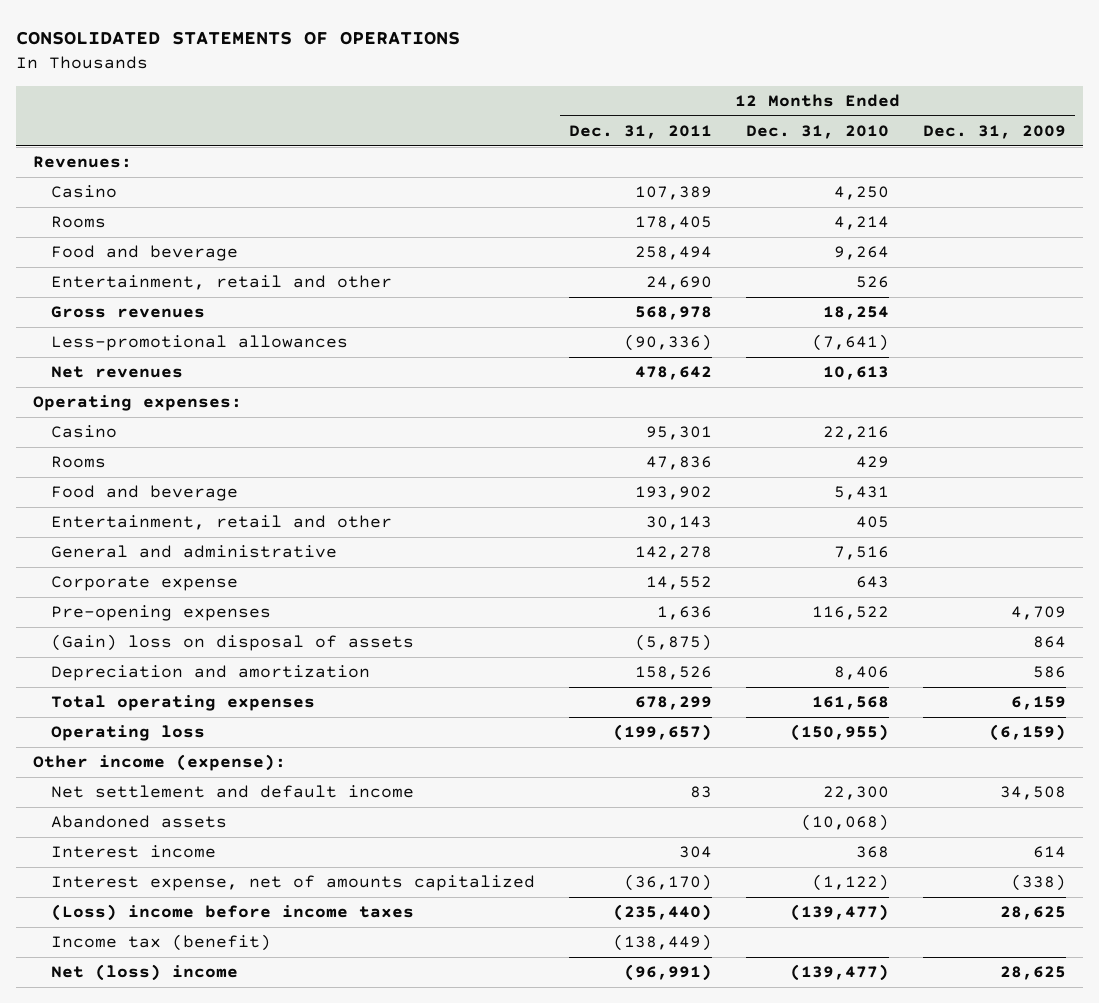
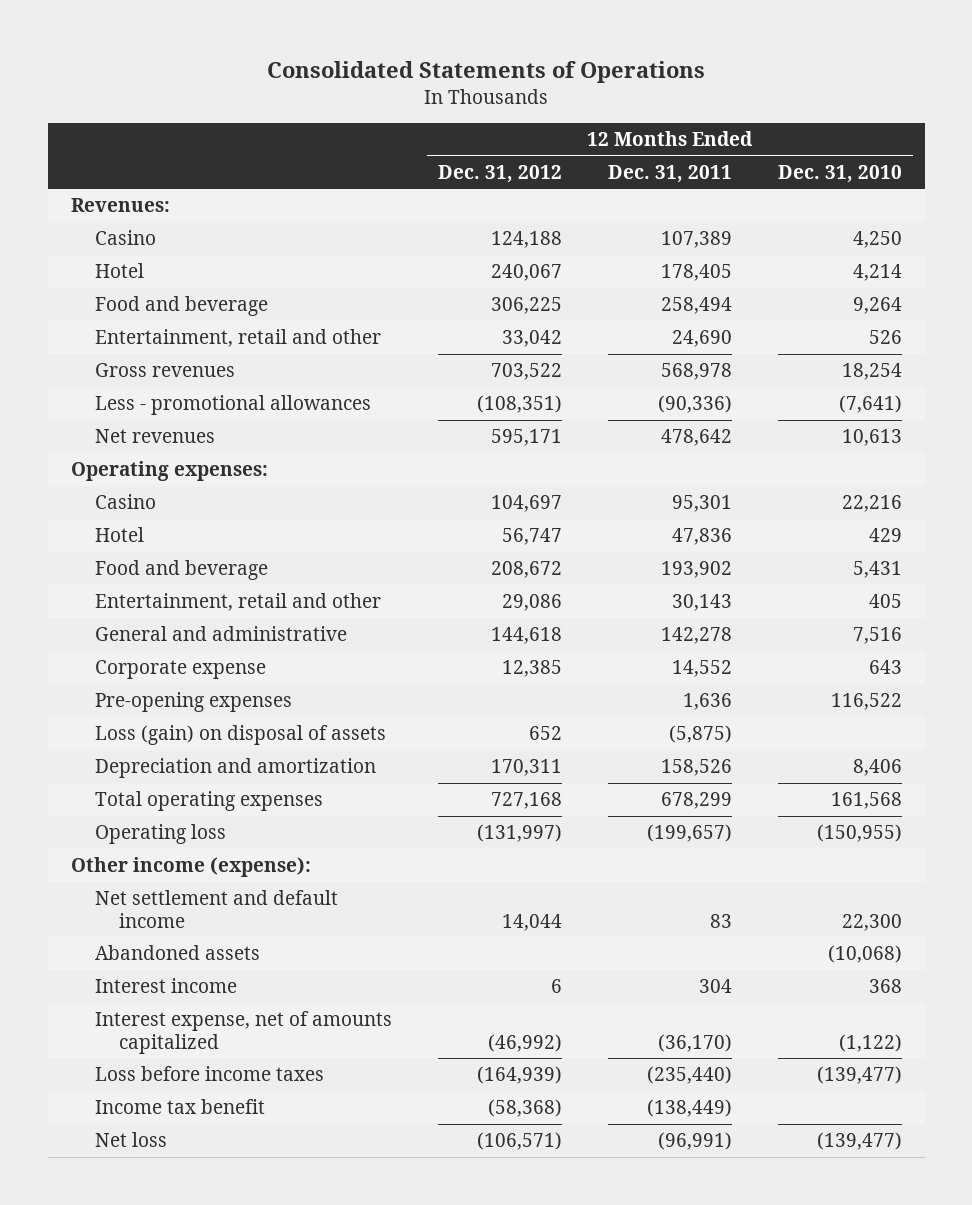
[15,30,460,45] CONSOLIDATED STATEMENTS OF OPERATIONS -> [267,60,706,83] Consolidated Statements of Operations
[923,124,1067,139] Dec. 31, 2009 -> none
none -> [437,164,562,183] Dec. 31, 2012
[50,216,106,229] Rooms -> [95,263,145,279] Hotel
[50,335,348,352] Less-promotional allowances -> [95,395,372,416] Less - promotional allowances
[50,456,106,469] Rooms -> [95,527,145,543] Hotel
[50,634,414,652] (Gain) loss on disposal of assets -> [95,725,387,746] Loss (gain) on disposal of assets
[50,904,414,922] (Loss) income before income taxes -> [95,1066,325,1082] Loss before income taxes
[50,934,271,952] Income tax (benefit) -> [95,1099,266,1115] Income tax benefit
[50,964,238,982] Net (loss) income -> [95,1132,168,1148] Net loss

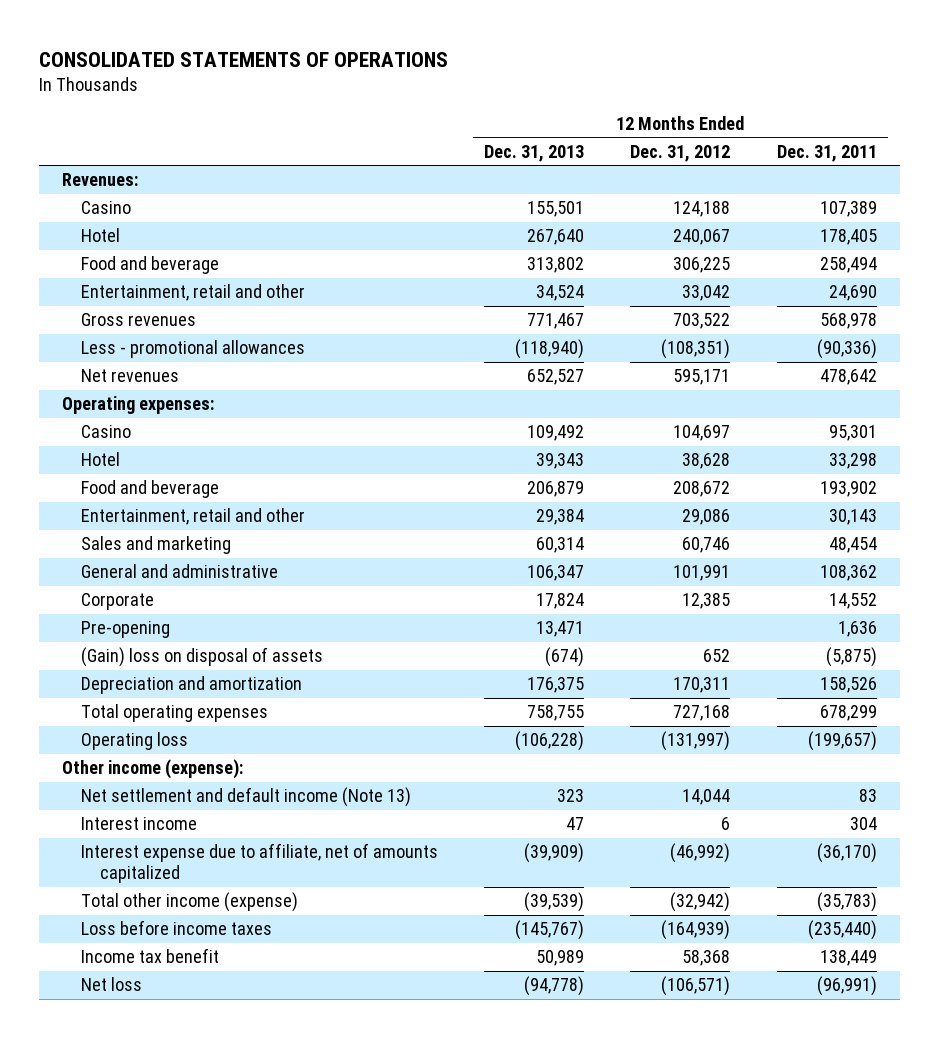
[267,60,706,83] Consolidated Statements of Operations -> [38,51,448,67] CONSOLIDATED STATEMENTS OF OPERATIONS
[777,164,902,183] Dec. 31, 2010 -> none
none -> [484,144,585,162] Dec. 31, 2013
[501,528,562,546] 56,747 -> [682,453,731,470] 38,628
[671,528,732,546] 47,836 -> [828,453,877,470] 33,298
none -> [80,536,231,555] Sales and marketing
[490,627,562,645] 144,618 -> [673,565,731,582] 101,991
[660,627,732,645] 142,278 -> [819,565,877,582] 108,362
[95,660,267,680] Corporate expense -> [80,593,154,611] Corporate
[95,692,293,713] Pre-opening expenses -> [80,621,170,639] Pre-opening
[95,725,387,746] Loss (gain) on disposal of assets -> [80,647,323,668] (Gain) loss on disposal of assets
[95,945,261,961] Abandoned assets -> none
[95,890,339,928] Net settlement and default income -> [80,787,411,808] Net settlement and default income (Note 13)
[95,1011,393,1054] Interest expense, net of amounts capitalized -> [80,843,438,884] Interest expense due to affiliate, net of amounts capitalized
none -> [80,892,298,913] Total other income (expense)
[487,1099,562,1118] (58,368) -> [682,950,731,967] 58,368
[646,1099,732,1118] (138,449) -> [819,950,877,967] 138,449

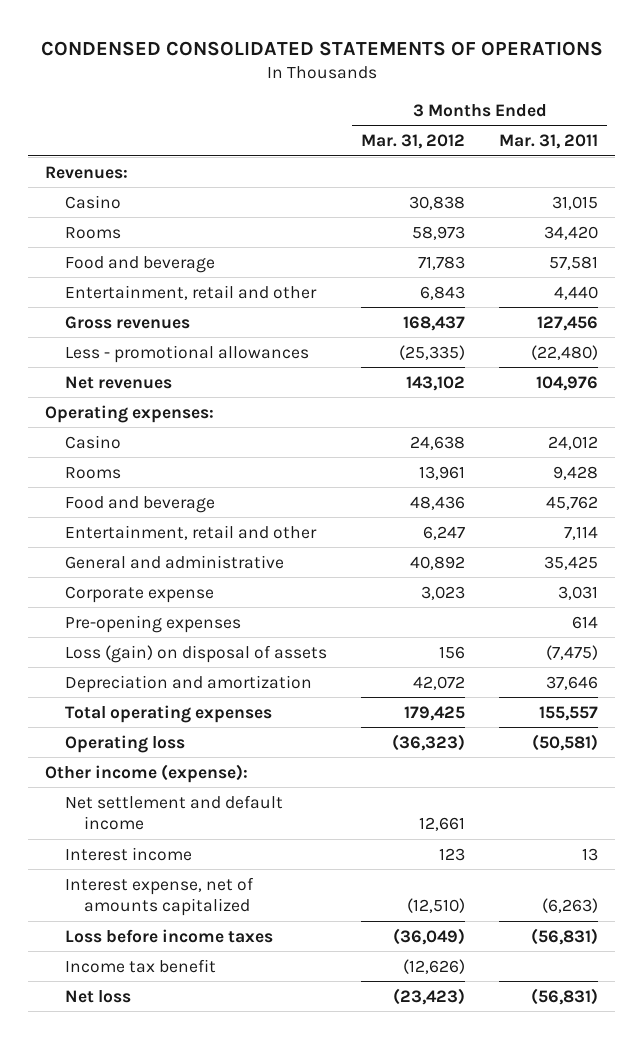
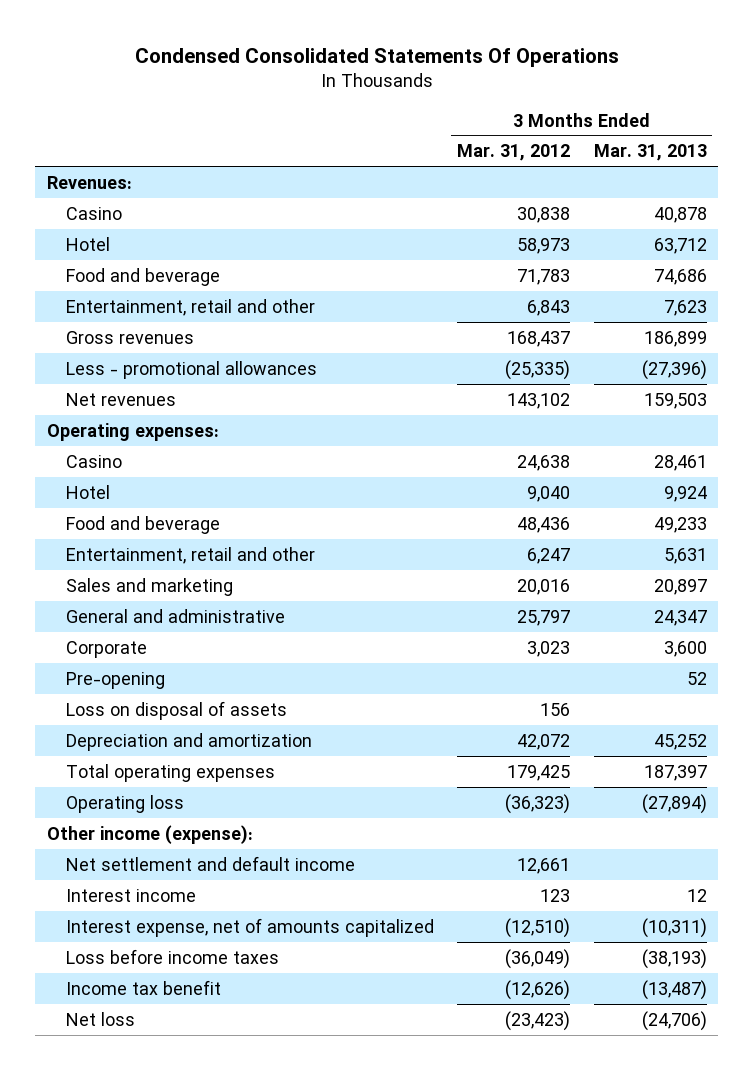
[40,40,603,56] CONDENSED CONSOLIDATED STATEMENTS OF OPERATIONS -> [134,47,619,67] Condensed Consolidated Statements Of Operations
[499,134,599,150] Mar. 31, 2011 -> none
none -> [593,144,707,162] Mar. 31, 2013
[64,226,121,239] Rooms -> [65,236,110,251] Hotel
[64,466,121,479] Rooms -> none
none -> [65,484,110,499] Hotel
none -> [65,577,233,596] Sales and marketing
[409,555,465,570] 40,892 -> [517,609,571,626] 25,797
[64,585,214,603] Corporate expense -> [65,640,147,658] Corporate
[64,614,241,633] Pre-opening expenses -> [65,671,165,689] Pre-opening
[64,644,327,663] Loss (gain) on disposal of assets -> [65,700,287,720] Loss on disposal of assets

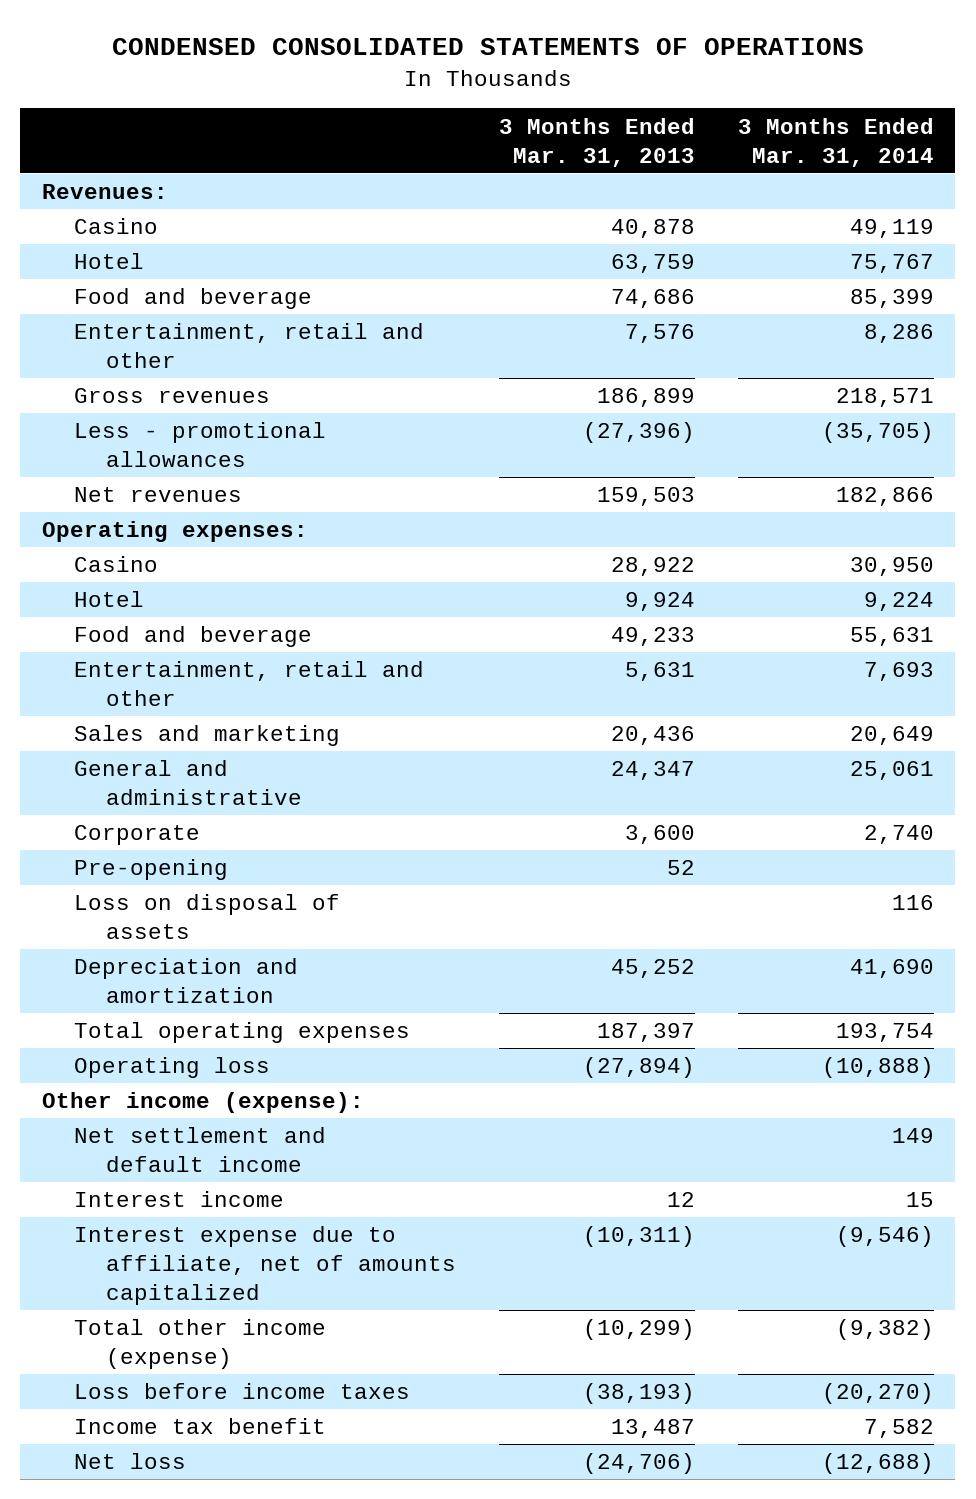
[134,47,619,67] Condensed Consolidated Statements Of Operations -> [111,38,864,56] CONDENSED CONSOLIDATED STATEMENTS OF OPERATIONS
[457,144,571,162] Mar. 31, 2012 -> none
none -> [737,117,934,167] 3 Months Ended Mar. 31, 2014
[653,237,707,254] 63,712 -> [611,254,696,274] 63,759
[663,299,707,316] 7,623 -> [625,324,696,344] 7,576
[653,454,707,471] 28,461 -> [611,557,696,577] 28,922
[653,578,707,595] 20,897 -> [611,726,696,746] 20,436
[65,917,434,937] Interest expense, net of amounts capitalized -> [73,1226,457,1306] Interest expense due to affiliate, net of amounts capitalized
none -> [73,1319,326,1370] Total other income (expense)
[641,979,707,1000] (13,487) -> [611,1419,696,1439] 13,487

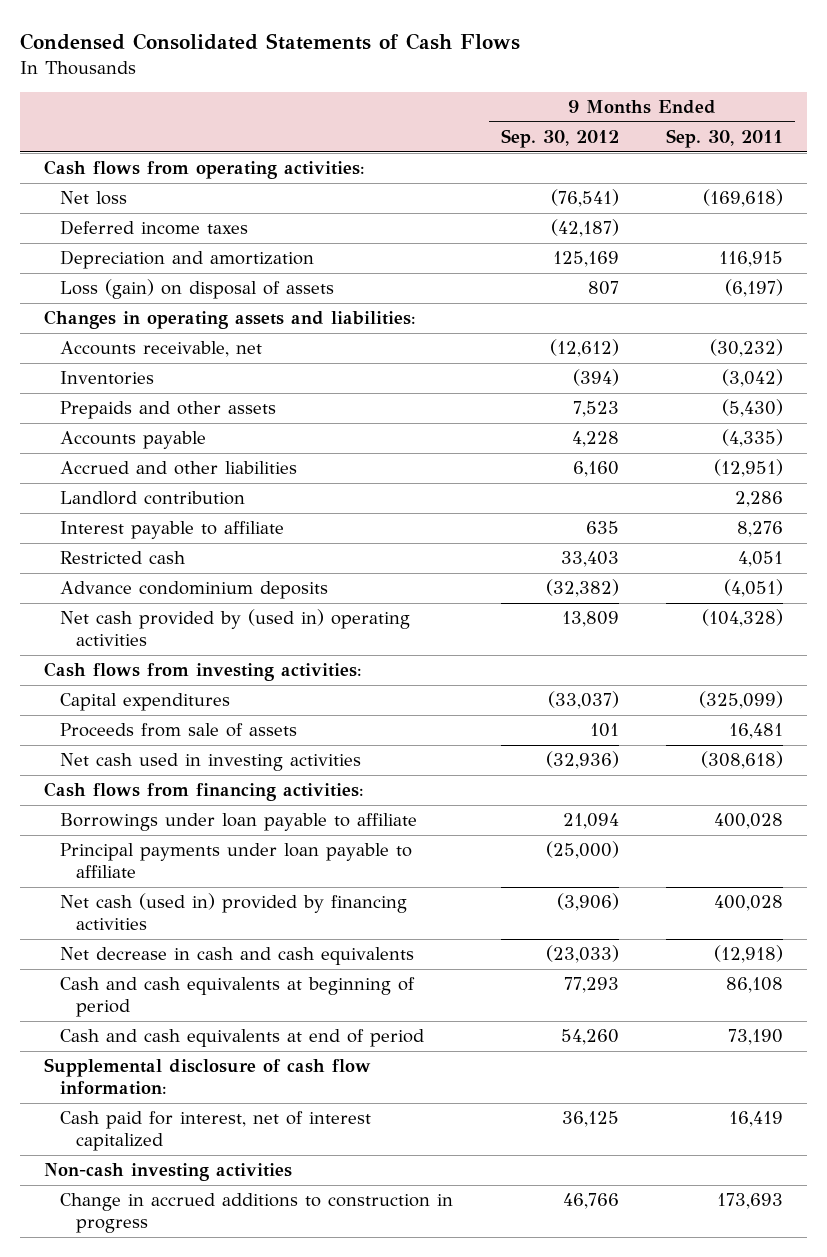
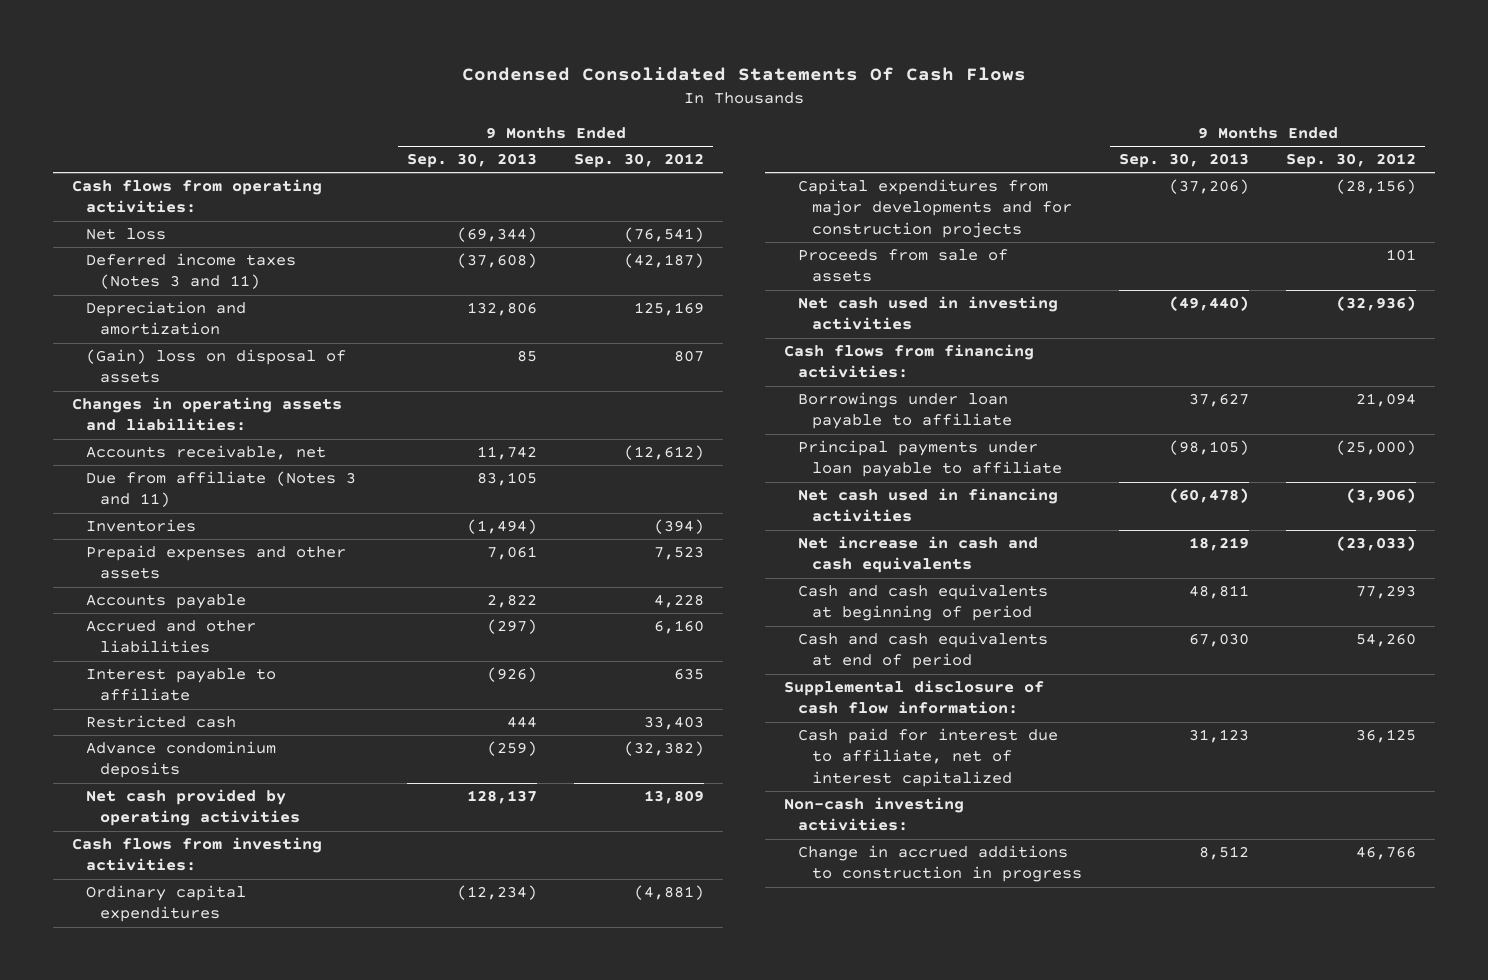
[20,32,521,50] Condensed Consolidated Statements of Cash Flows -> [461,66,1026,81] Condensed Consolidated Statements Of Cash Flows
[666,129,784,149] Sep. 30, 2011 -> none
none -> [407,153,538,169] Sep. 30, 2013
[60,220,249,236] Deferred income taxes -> [85,253,296,290] Deferred income taxes (Notes 3 and 11)
[60,279,335,300] Loss (gain) on disposal of assets -> [85,349,346,384] (Gain) loss on disposal of assets
none -> [85,471,356,508] Due from affiliate (Notes 3 and 11)
[60,401,277,420] Prepaids and other assets -> [85,545,346,580] Prepaid expenses and other assets
[60,491,246,506] Landlord contribution -> none
[60,609,411,647] Net cash provided by (used in) operating activities -> [85,789,301,827] Net cash provided by operating activities
none -> [85,885,246,923] Ordinary capital expenditures
[60,693,231,712] Capital expenditures -> [797,179,1072,238] Capital expenditures from major developments and for construction projects
[547,691,619,710] (33,037) -> [1336,179,1417,195] (28,156)
[60,893,408,931] Net cash (used in) provided by financing activities -> [797,488,1058,523] Net cash used in financing activities
[60,947,415,966] Net decrease in cash and cash equivalents -> [797,536,1038,574] Net increase in cash and cash equivalents
[60,1111,372,1152] Cash paid for interest, net of interest capitalized -> [797,728,1058,787] Cash paid for interest due to affiliate, net of interest capitalized
[44,1163,293,1182] Non-cash investing activities -> [783,797,964,832] Non-cash investing activities:

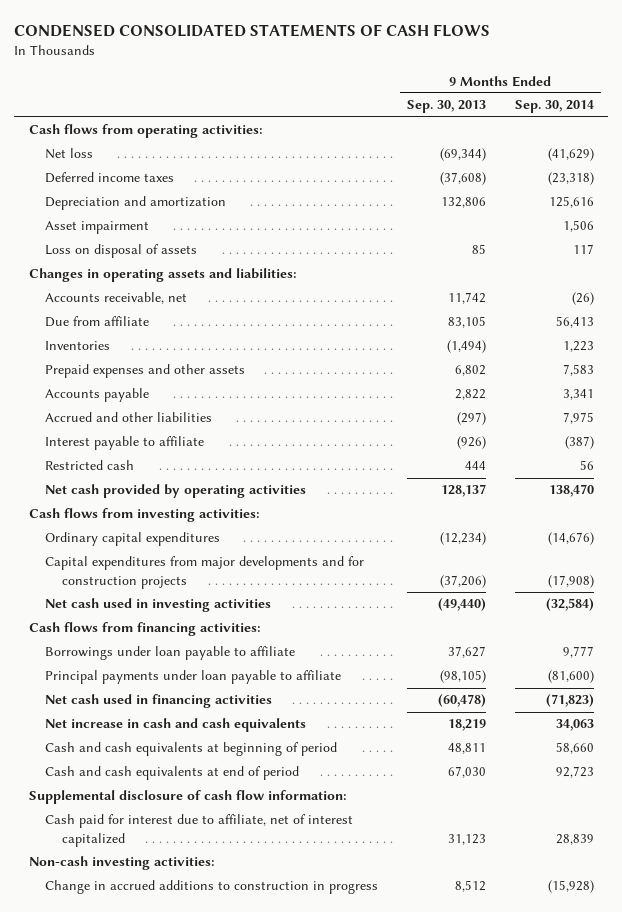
[461,66,1026,81] Condensed Consolidated Statements Of Cash Flows -> [14,24,491,38] CONDENSED CONSOLIDATED STATEMENTS OF CASH FLOWS
[574,153,705,169] Sep. 30, 2012 -> none
none -> [514,100,594,114] Sep. 30, 2014
[85,253,296,290] Deferred income taxes (Notes 3 and 11) -> [45,172,175,184] Deferred income taxes
none -> [45,221,150,235] Asset impairment
[85,349,346,384] (Gain) loss on disposal of assets -> [45,244,198,259] Loss on disposal of assets
[85,471,356,508] Due from affiliate (Notes 3 and 11) -> [45,316,150,328] Due from affiliate
[487,546,538,561] 7,061 -> [454,365,486,377] 6,802
[85,741,276,779] Advance condominium deposits -> none
[797,249,1008,283] Proceeds from sale of assets -> none

